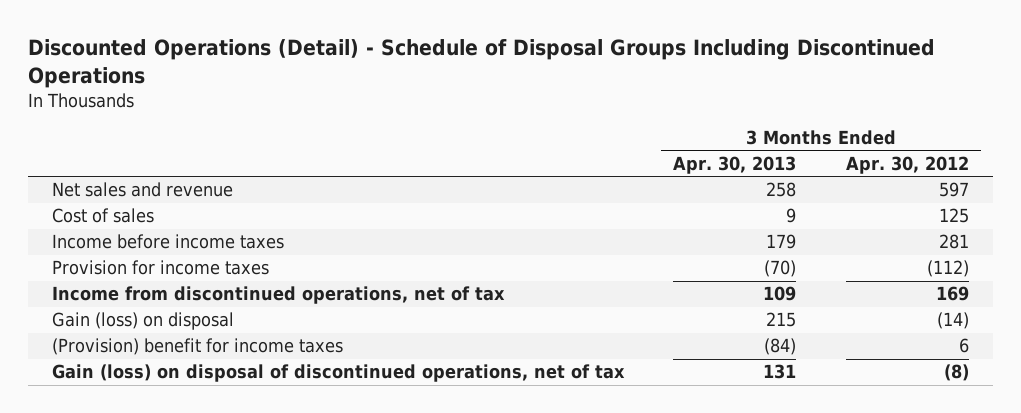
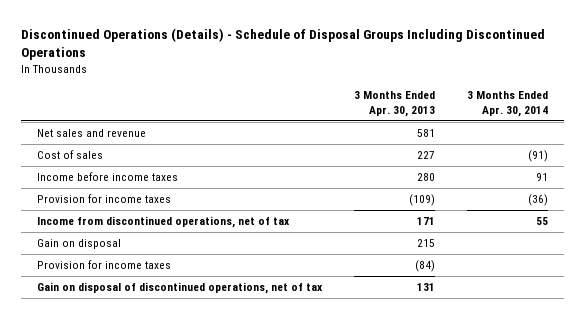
[27,39,935,89] Discounted Operations (Detail) - Schedule of Disposal Groups Including Discontinued Operations -> [20,28,545,61] Discontinued Operations (Details) - Schedule of Disposal Groups Including Discontinued Operations
[845,155,969,174] Apr. 30, 2012 -> none
none -> [467,91,549,118] 3 Months Ended Apr. 30, 2014
[766,182,797,198] 258 -> [417,128,436,137] 581
[786,208,797,224] 9 -> [417,150,436,159] 227
[766,234,797,250] 179 -> [417,172,436,181] 280
[764,260,797,278] (70) -> [409,193,436,206] (109)
[763,286,797,302] 109 -> [417,216,436,225] 171
[52,312,235,331] Gain (loss) on disposal -> [37,238,122,249] Gain on disposal
[52,338,344,356] (Provision) benefit for income taxes -> [37,259,172,269] Provision for income taxes
[52,364,626,383] Gain (loss) on disposal of discontinued operations, net of tax -> [37,281,324,294] Gain on disposal of discontinued operations, net of tax

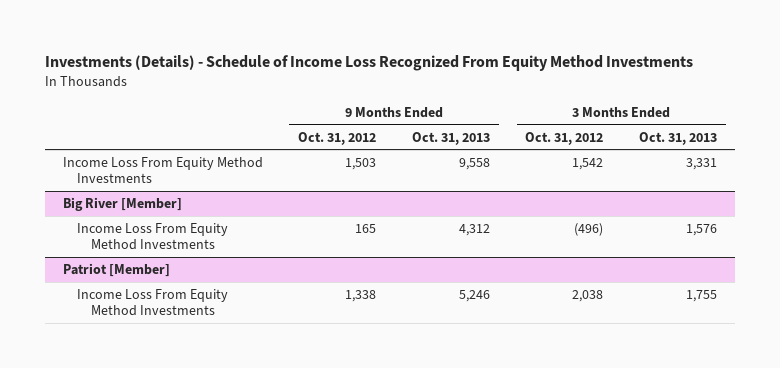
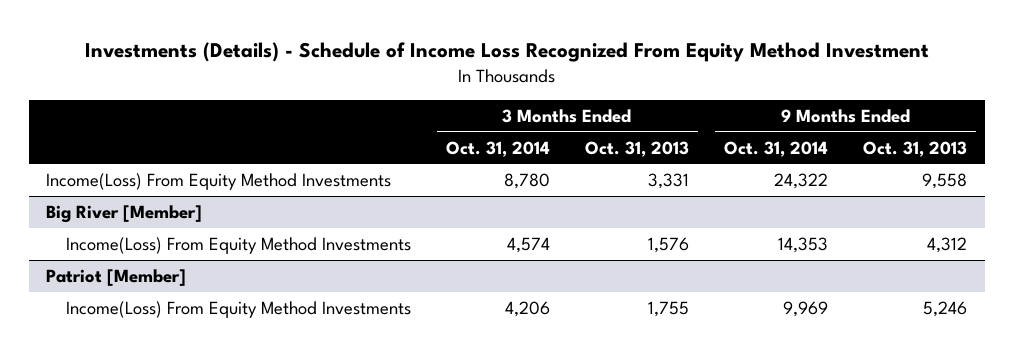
[45,54,694,71] Investments (Details) - Schedule of Income Loss Recognized From Equity Method Investments -> [84,42,929,63] Investments (Details) - Schedule of Income Loss Recognized From Equity Method Investment
[298,131,377,145] Oct. 31, 2012 -> none
[525,131,604,145] Oct. 31, 2012 -> none
none -> [445,140,550,157] Oct. 31, 2014
none -> [724,140,829,157] Oct. 31, 2014
[62,157,263,184] Income Loss From Equity Method Investments -> [46,172,392,190] Income(Loss) From Equity Method Investments
[76,223,228,251] Income Loss From Equity Method Investments -> [65,236,411,254] Income(Loss) From Equity Method Investments
[76,289,228,317] Income Loss From Equity Method Investments -> [65,300,411,318] Income(Loss) From Equity Method Investments

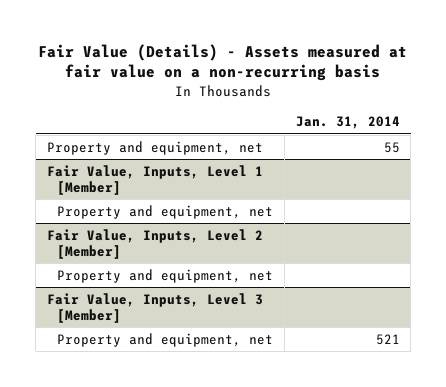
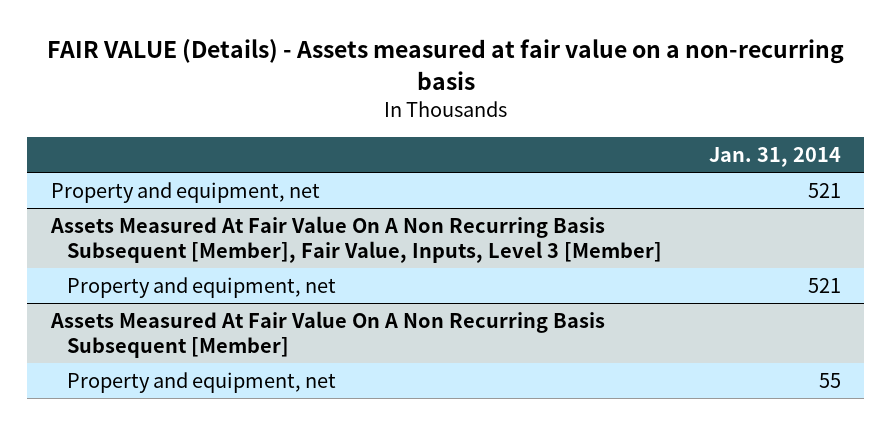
[38,43,408,82] Fair Value (Details) - Assets measured at fair value on a non-recurring basis -> [46,39,844,90] FAIR VALUE (Details) - Assets measured at fair value on a non-recurring basis
[46,140,263,155] Property and equipment, net -> none
[46,164,263,195] Fair Value, Inputs, Level 1 [Member] -> none
[57,204,274,219] Property and equipment, net -> none
[46,228,263,259] Fair Value, Inputs, Level 2 [Member] -> none
[57,268,274,283] Property and equipment, net -> none
[46,292,263,323] Fair Value, Inputs, Level 3 [Member] -> none
none -> [49,216,662,263] Assets Measured At Fair Value On A Non Recurring Basis Subsequent [Member], Fair Value, Inputs, Level 3 [Member]
none -> [66,277,336,299] Property and equipment, net
none -> [49,311,605,358] Assets Measured At Fair Value On A Non Recurring Basis Subsequent [Member]
none -> [66,372,336,394] Property and equipment, net

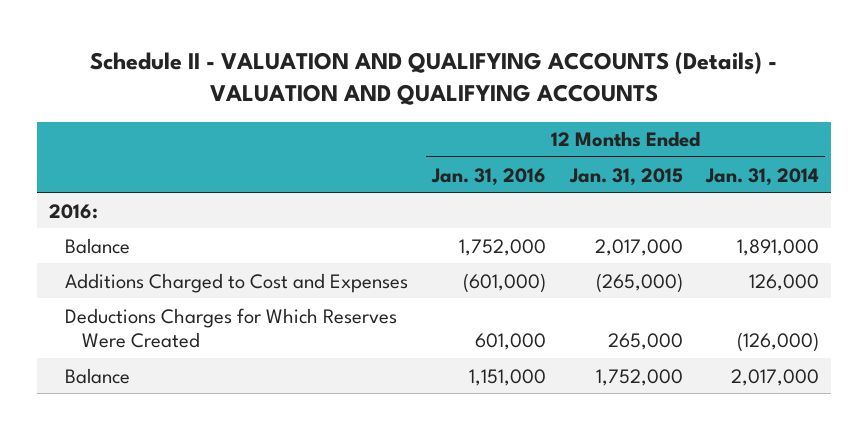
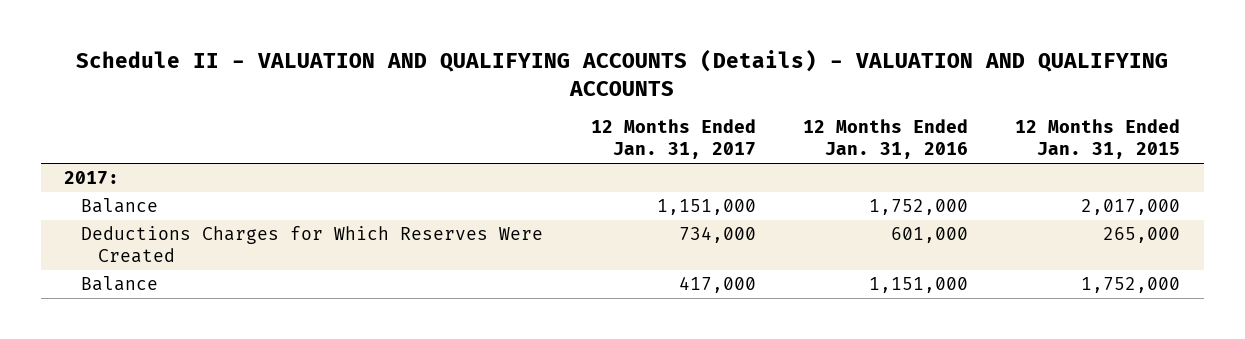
[705,167,820,186] Jan. 31, 2014 -> none
none -> [590,119,756,160] 12 Months Ended Jan. 31, 2017
[48,203,98,219] 2016: -> none
none -> [64,170,120,184] 2017:
[65,272,409,293] Additions Charged to Cost and Expenses -> none

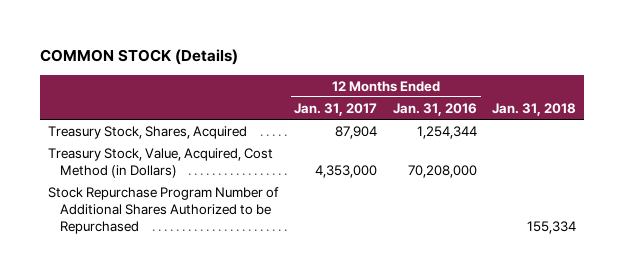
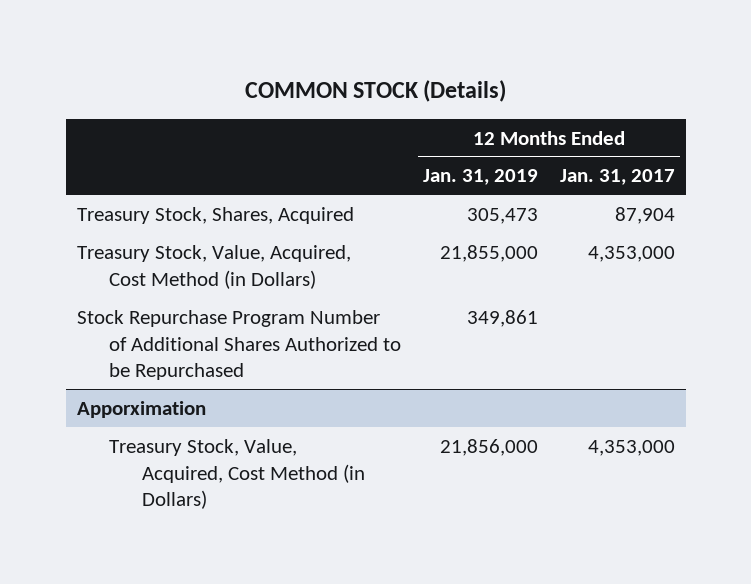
[392,102,477,116] Jan. 31, 2016 -> none
[492,102,577,116] Jan. 31, 2018 -> none
none -> [423,169,539,186] Jan. 31, 2019
none -> [76,400,206,418] Apporximation
none -> [109,438,365,510] Treasury Stock, Value, Acquired, Cost Method (in Dollars)

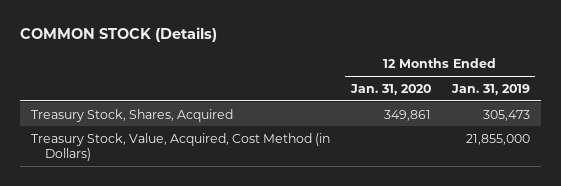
[559,169,675,186] Jan. 31, 2017 -> none
none -> [349,83,431,95] Jan. 31, 2020
[76,309,402,381] Stock Repurchase Program Number of Additional Shares Authorized to be Repurchased -> none
[76,400,206,418] Apporximation -> none
[109,438,365,510] Treasury Stock, Value, Acquired, Cost Method (in Dollars) -> none

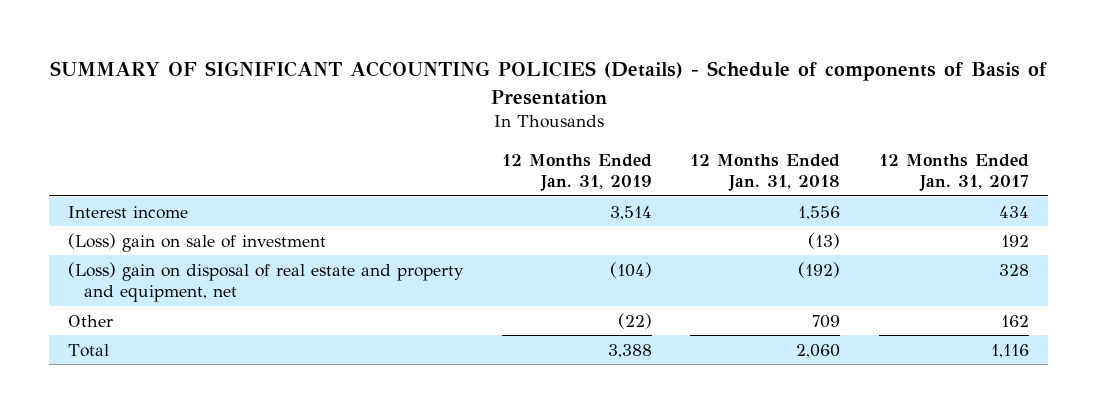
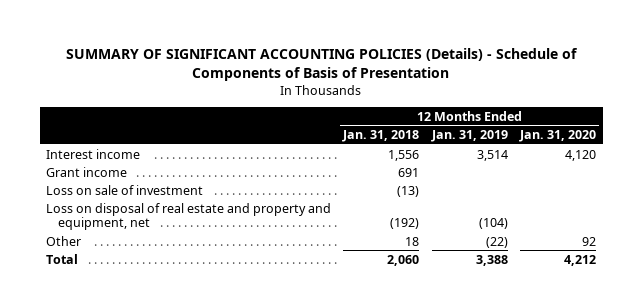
[49,61,1047,105] SUMMARY OF SIGNIFICANT ACCOUNTING POLICIES (Details) - Schedule of components of Basis of Presentation -> [66,47,579,82] SUMMARY OF SIGNIFICANT ACCOUNTING POLICIES (Details) - Schedule of Components of Basis of Presentation
[878,153,1029,192] 12 Months Ended Jan. 31, 2017 -> none
none -> [519,130,597,143] Jan. 31, 2020
none -> [45,166,127,177] Grant income
[68,232,327,252] (Loss) gain on sale of investment -> [45,184,203,195] Loss on sale of investment
[68,261,465,303] (Loss) gain on disposal of real estate and property and equipment, net -> [45,202,331,231] Loss on disposal of real estate and property and equipment, net
[812,314,841,328] 709 -> [405,236,420,246] 18

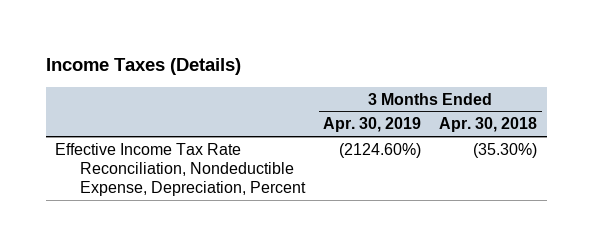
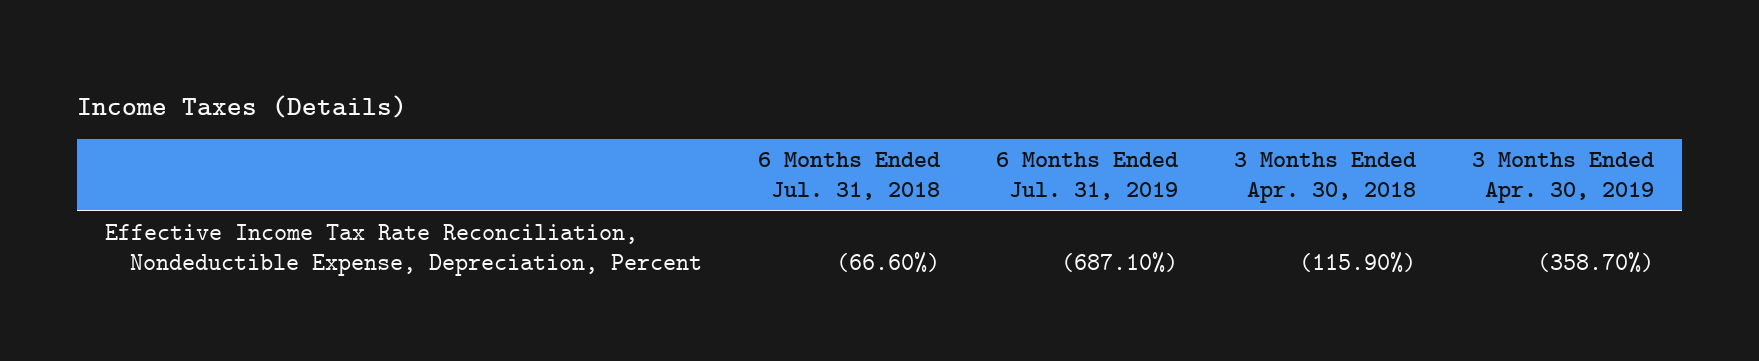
none -> [757,152,941,201] 6 Months Ended Jul. 31, 2018
none -> [995,152,1179,201] 6 Months Ended Jul. 31, 2019
[339,142,422,158] (2124.60%) -> [1536,252,1654,274] (358.70%)
[473,142,538,158] (35.30%) -> [1298,252,1416,274] (115.90%)

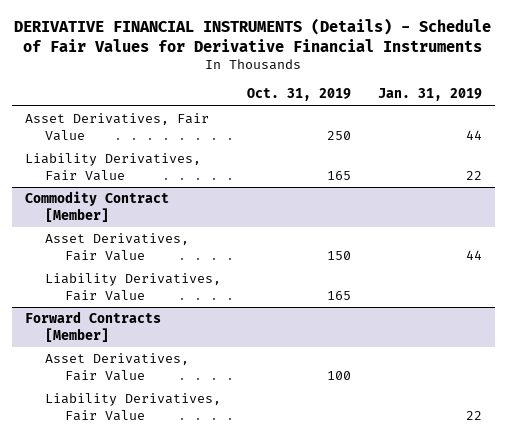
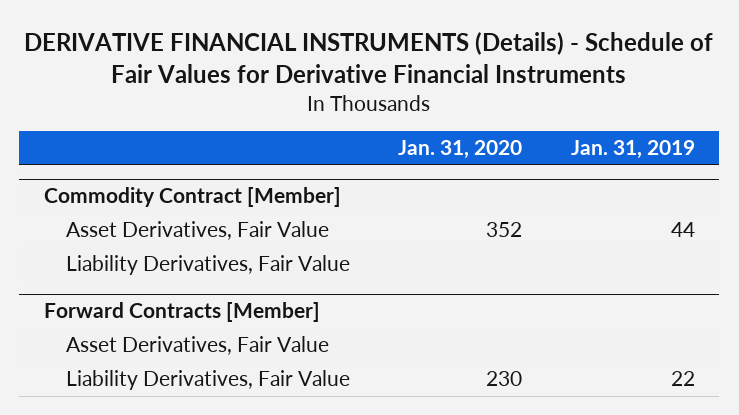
[247,88,352,102] Oct. 31, 2019 -> none
none -> [398,140,523,160] Jan. 31, 2020
[25,113,210,141] Asset Derivatives, Fair Value -> none
[25,153,202,181] Liability Derivatives, Fair Value -> none

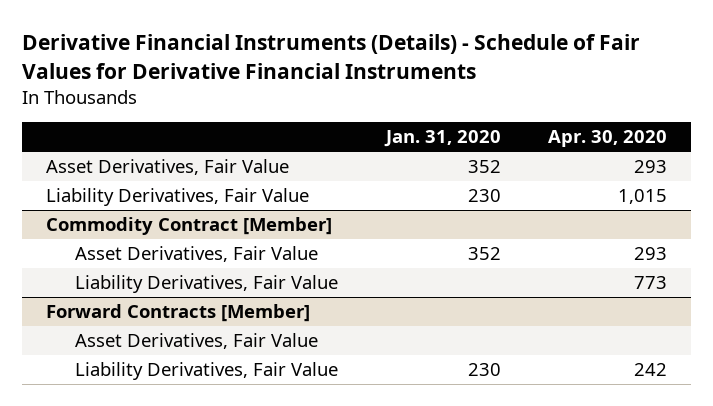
[24,32,714,83] DERIVATIVE FINANCIAL INSTRUMENTS (Details) - Schedule of Fair Values for Derivative Financial Instruments -> [21,34,640,79] Derivative Financial Instruments (Details) - Schedule of Fair Values for Derivative Financial Instruments
[571,140,696,160] Jan. 31, 2019 -> none
none -> [548,130,668,148] Apr. 30, 2020
none -> [45,159,289,176] Asset Derivatives, Fair Value
none -> [45,188,309,207] Liability Derivatives, Fair Value

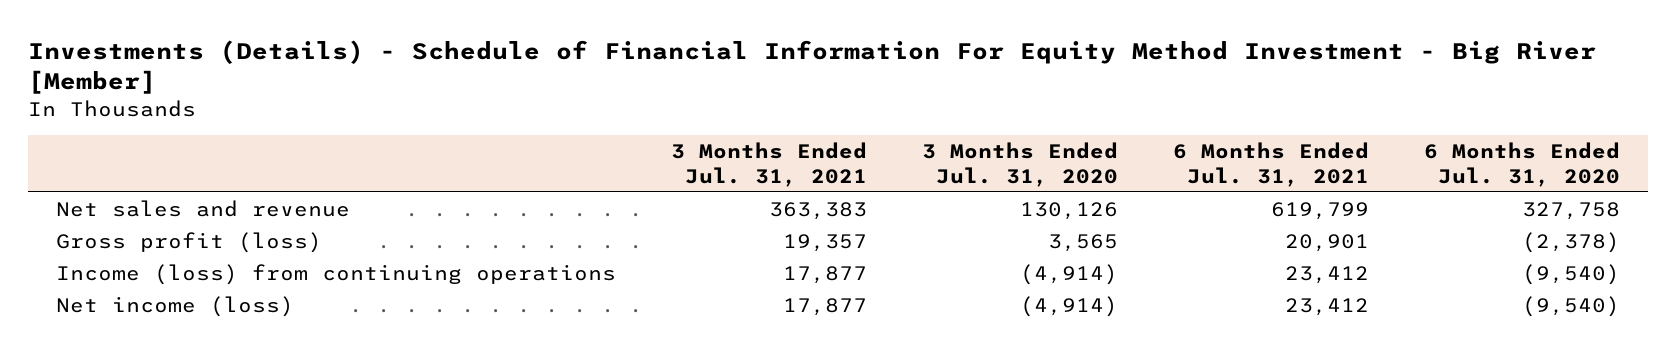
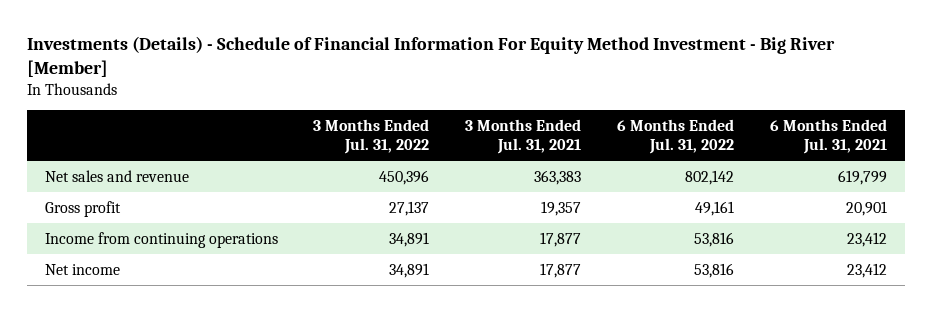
[922,142,1119,187] 3 Months Ended Jul. 31, 2020 -> none
[1424,142,1621,187] 6 Months Ended Jul. 31, 2020 -> none
none -> [313,119,430,154] 3 Months Ended Jul. 31, 2022
none -> [617,119,735,154] 6 Months Ended Jul. 31, 2022
[55,231,322,253] Gross profit (loss) -> [44,200,121,217] Gross profit
[55,263,616,285] Income (loss) from continuing operations -> [44,231,278,248] Income from continuing operations
[55,295,294,317] Net income (loss) -> [44,263,120,275] Net income

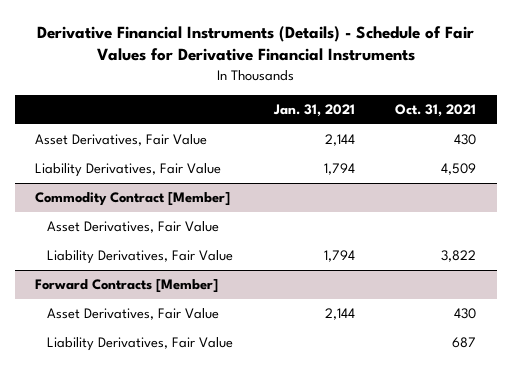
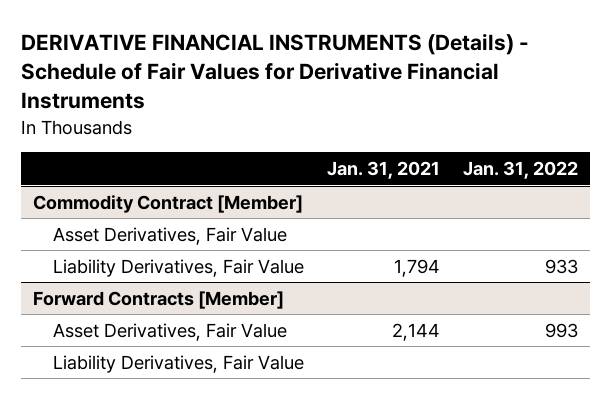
[36,25,474,62] Derivative Financial Instruments (Details) - Schedule of Fair Values for Derivative Financial Instruments -> [21,33,530,110] DERIVATIVE FINANCIAL INSTRUMENTS (Details) - Schedule of Fair Values for Derivative Financial Instruments
[395,104,477,118] Oct. 31, 2021 -> none
none -> [463,161,579,180] Jan. 31, 2022
[35,134,208,147] Asset Derivatives, Fair Value -> none
[35,163,222,178] Liability Derivatives, Fair Value -> none

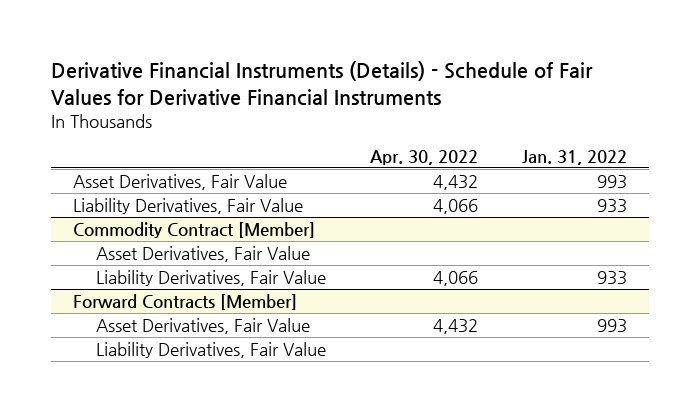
[21,33,530,110] DERIVATIVE FINANCIAL INSTRUMENTS (Details) - Schedule of Fair Values for Derivative Financial Instruments -> [50,61,593,106] Derivative Financial Instruments (Details) - Schedule of Fair Values for Derivative Financial Instruments
[326,161,440,180] Jan. 31, 2021 -> none
none -> [370,149,479,165] Apr. 30, 2022
none -> [72,174,287,191] Asset Derivatives, Fair Value
none -> [72,198,303,215] Liability Derivatives, Fair Value

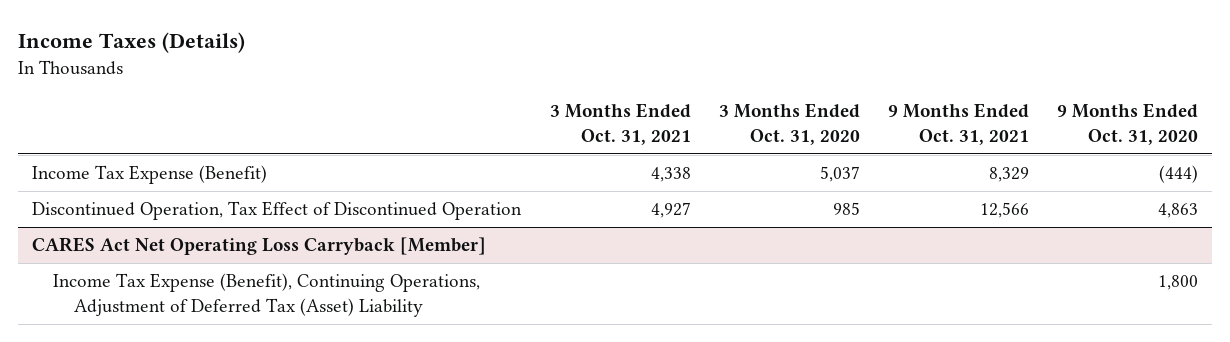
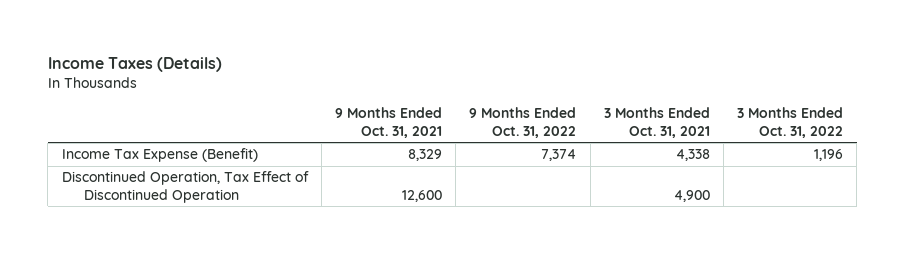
[718,103,860,145] 3 Months Ended Oct. 31, 2020 -> none
[1057,103,1199,145] 9 Months Ended Oct. 31, 2020 -> none
none -> [469,107,577,138] 9 Months Ended Oct. 31, 2022
none -> [737,107,844,138] 3 Months Ended Oct. 31, 2022
[32,237,487,256] CARES Act Net Operating Loss Carryback [Member] -> none
[53,273,481,317] Income Tax Expense (Benefit), Continuing Operations, Adjustment of Deferred Tax (Asset) Liability -> none
[650,202,691,219] 4,927 -> [673,189,710,202] 4,900
[979,202,1029,219] 12,566 -> [402,189,443,202] 12,600

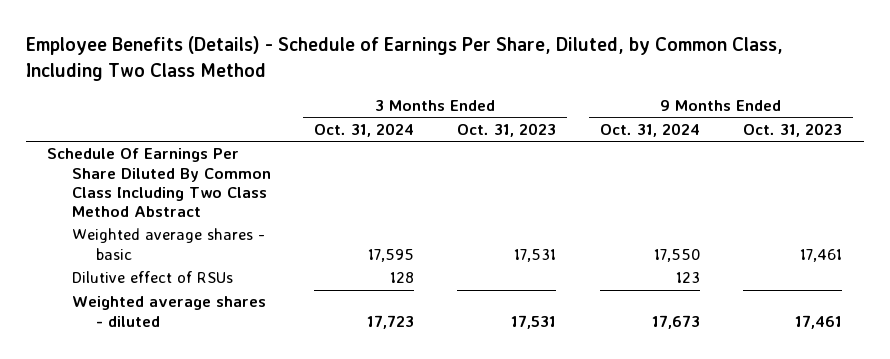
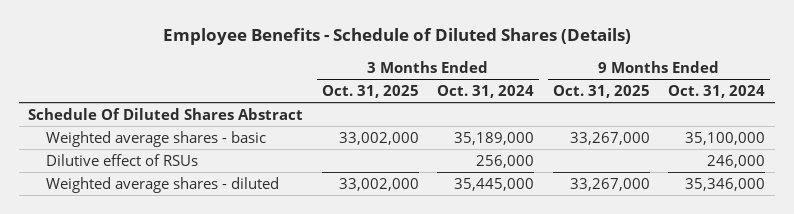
[25,36,783,82] Employee Benefits (Details) - Schedule of Earnings Per Share, Diluted, by Common Class, Including Two Class Method -> [162,28,631,46] Employee Benefits - Schedule of Diluted Shares (Details)
[457,123,557,138] Oct. 31, 2023 -> none
[743,123,843,138] Oct. 31, 2023 -> none
none -> [321,84,419,98] Oct. 31, 2025
none -> [552,84,650,98] Oct. 31, 2025
[47,148,271,218] Schedule Of Earnings Per Share Diluted By Common Class Including Two Class Method Abstract -> none
none -> [28,107,304,120] Schedule Of Diluted Shares Abstract
[368,248,415,262] 17,595 -> [454,131,535,145] 35,189,000
[653,248,700,262] 17,550 -> [685,131,766,145] 35,100,000
[390,272,415,284] 128 -> [476,154,535,168] 256,000
[675,272,700,284] 123 -> [707,154,766,168] 246,000
[367,314,415,329] 17,723 -> [454,177,535,191] 35,445,000
[651,314,700,329] 17,673 -> [685,177,766,191] 35,346,000

